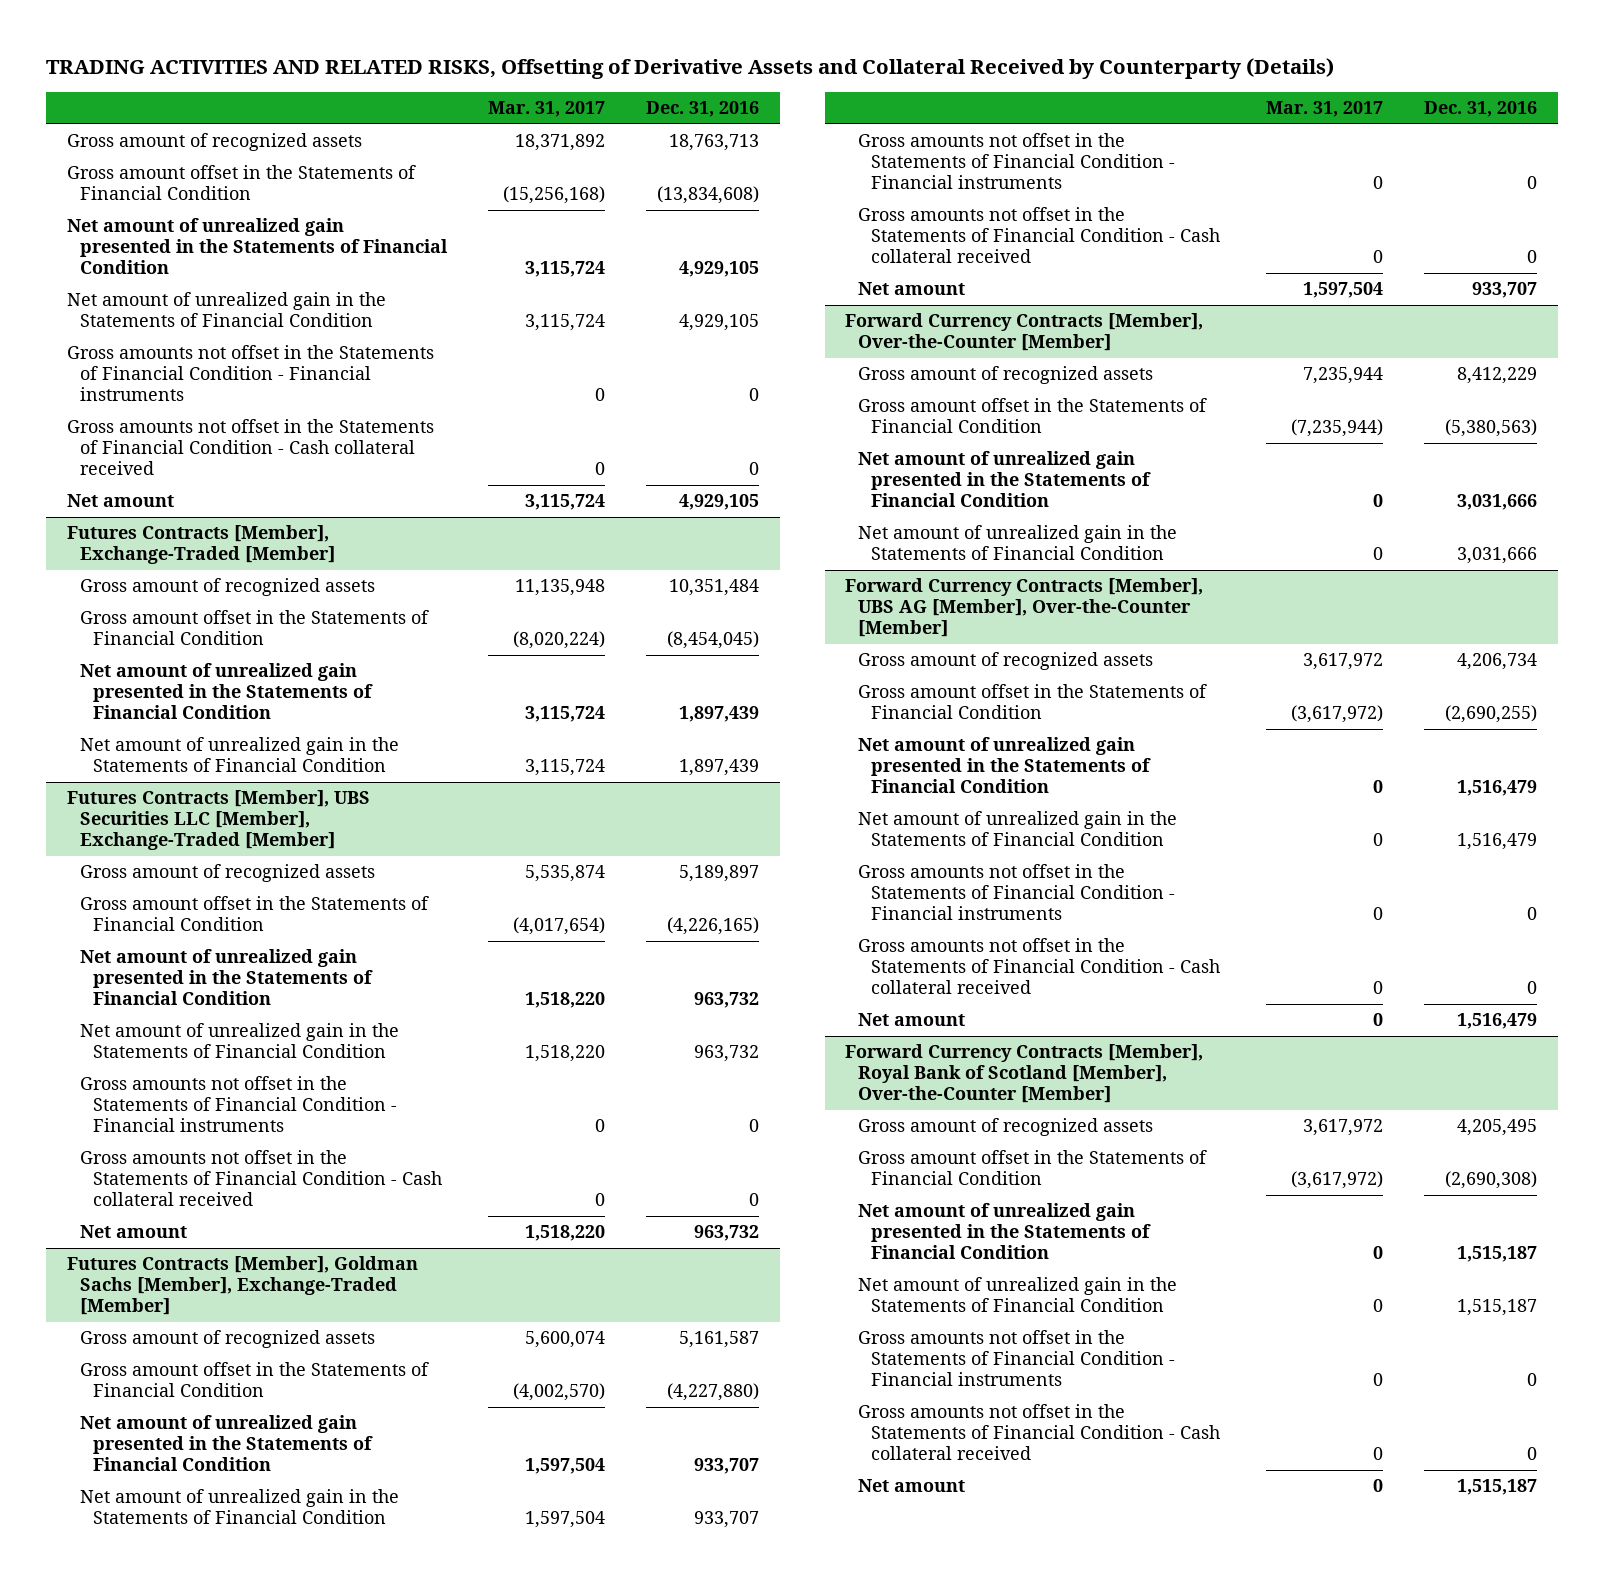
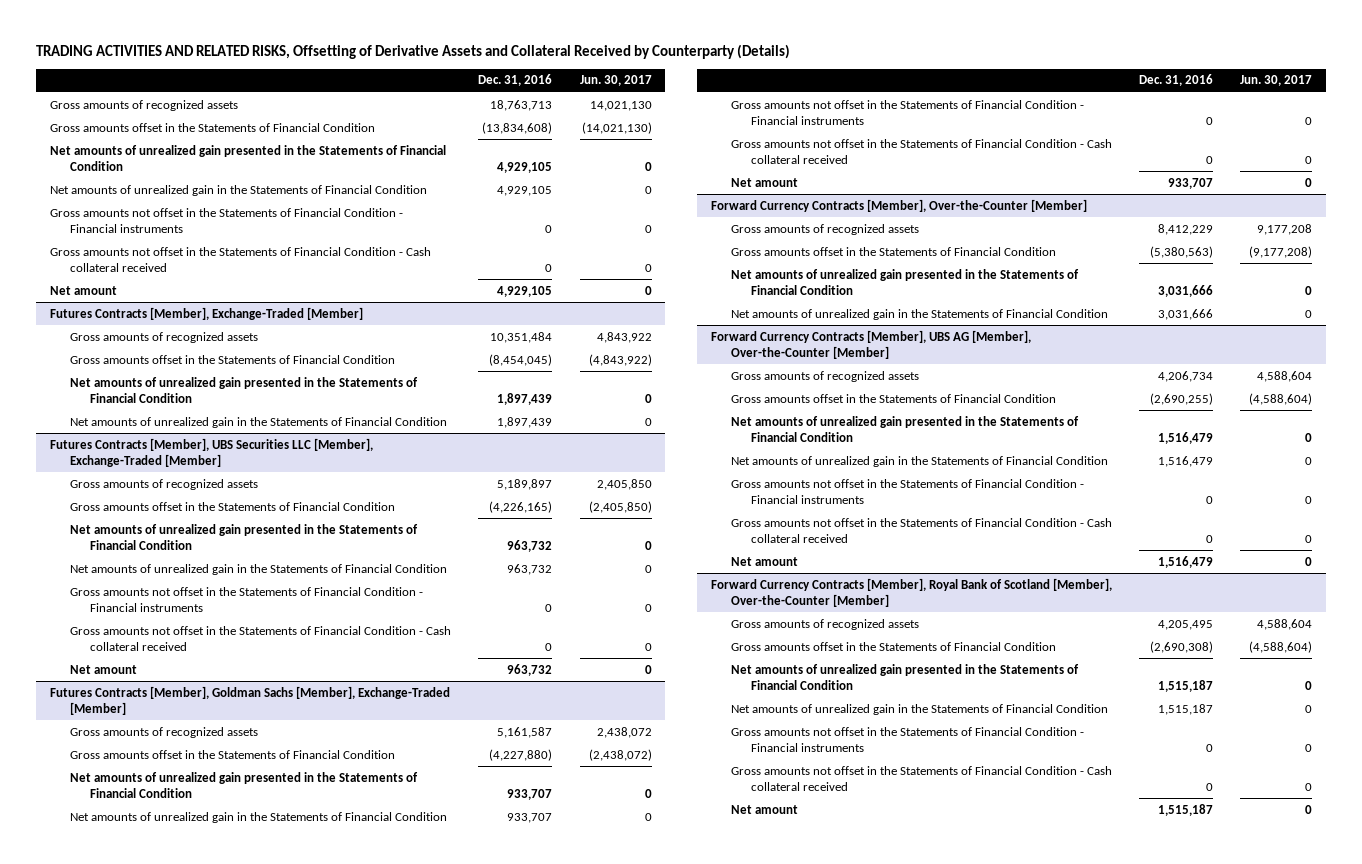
[488,101,606,118] Mar. 31, 2017 -> none
none -> [579,75,652,87] Jun. 30, 2017
[67,133,363,152] Gross amount of recognized assets -> [49,99,238,111] Gross amounts of recognized assets
[67,165,417,201] Gross amount offset in the Statements of Financial Condition -> [49,122,375,132] Gross amounts offset in the Statements of Financial Condition
[67,218,448,275] Net amount of unrealized gain presented in the Statements of Financial Condition -> [49,144,446,171] Net amounts of unrealized gain presented in the Statements of Financial Condition
[67,292,387,328] Net amount of unrealized gain in the Statements of Financial Condition -> [49,184,427,196] Net amounts of unrealized gain in the Statements of Financial Condition
[79,578,375,597] Gross amount of recognized assets -> [69,331,258,343] Gross amounts of recognized assets
[79,610,429,646] Gross amount offset in the Statements of Financial Condition -> [69,354,395,364] Gross amounts offset in the Statements of Financial Condition
[79,663,373,720] Net amount of unrealized gain presented in the Statements of Financial Condition -> [69,376,418,403] Net amounts of unrealized gain presented in the Statements of Financial Condition
[79,737,399,773] Net amount of unrealized gain in the Statements of Financial Condition -> [69,416,447,428] Net amounts of unrealized gain in the Statements of Financial Condition
[79,864,375,883] Gross amount of recognized assets -> [69,478,258,490] Gross amounts of recognized assets
[79,896,429,932] Gross amount offset in the Statements of Financial Condition -> [69,501,395,511] Gross amounts offset in the Statements of Financial Condition
[79,949,373,1006] Net amount of unrealized gain presented in the Statements of Financial Condition -> [69,523,418,550] Net amounts of unrealized gain presented in the Statements of Financial Condition
[79,1023,399,1059] Net amount of unrealized gain in the Statements of Financial Condition -> [69,563,447,575] Net amounts of unrealized gain in the Statements of Financial Condition
[79,1330,375,1349] Gross amount of recognized assets -> [69,726,258,738] Gross amounts of recognized assets
[79,1362,429,1398] Gross amount offset in the Statements of Financial Condition -> [69,749,395,759] Gross amounts offset in the Statements of Financial Condition
[79,1415,373,1472] Net amount of unrealized gain presented in the Statements of Financial Condition -> [69,771,418,798] Net amounts of unrealized gain presented in the Statements of Financial Condition
[79,1489,399,1525] Net amount of unrealized gain in the Statements of Financial Condition -> [69,811,447,823] Net amounts of unrealized gain in the Statements of Financial Condition
[858,366,1154,385] Gross amount of recognized assets -> [730,223,919,235] Gross amounts of recognized assets
[858,398,1208,434] Gross amount offset in the Statements of Financial Condition -> [730,246,1056,256] Gross amounts offset in the Statements of Financial Condition
[858,451,1151,508] Net amount of unrealized gain presented in the Statements of Financial Condition -> [730,268,1079,295] Net amounts of unrealized gain presented in the Statements of Financial Condition
[858,525,1178,561] Net amount of unrealized gain in the Statements of Financial Condition -> [730,308,1108,320] Net amounts of unrealized gain in the Statements of Financial Condition
[858,652,1154,671] Gross amount of recognized assets -> [730,370,919,382] Gross amounts of recognized assets
[858,684,1208,720] Gross amount offset in the Statements of Financial Condition -> [730,393,1056,403] Gross amounts offset in the Statements of Financial Condition
[858,737,1151,794] Net amount of unrealized gain presented in the Statements of Financial Condition -> [730,415,1079,442] Net amounts of unrealized gain presented in the Statements of Financial Condition
[858,811,1178,847] Net amount of unrealized gain in the Statements of Financial Condition -> [730,455,1108,467] Net amounts of unrealized gain in the Statements of Financial Condition
[858,1118,1154,1137] Gross amount of recognized assets -> [730,618,919,630] Gross amounts of recognized assets
[858,1150,1208,1186] Gross amount offset in the Statements of Financial Condition -> [730,641,1056,651] Gross amounts offset in the Statements of Financial Condition
[858,1203,1151,1260] Net amount of unrealized gain presented in the Statements of Financial Condition -> [730,663,1079,690] Net amounts of unrealized gain presented in the Statements of Financial Condition
[858,1277,1178,1313] Net amount of unrealized gain in the Statements of Financial Condition -> [730,703,1108,715] Net amounts of unrealized gain in the Statements of Financial Condition

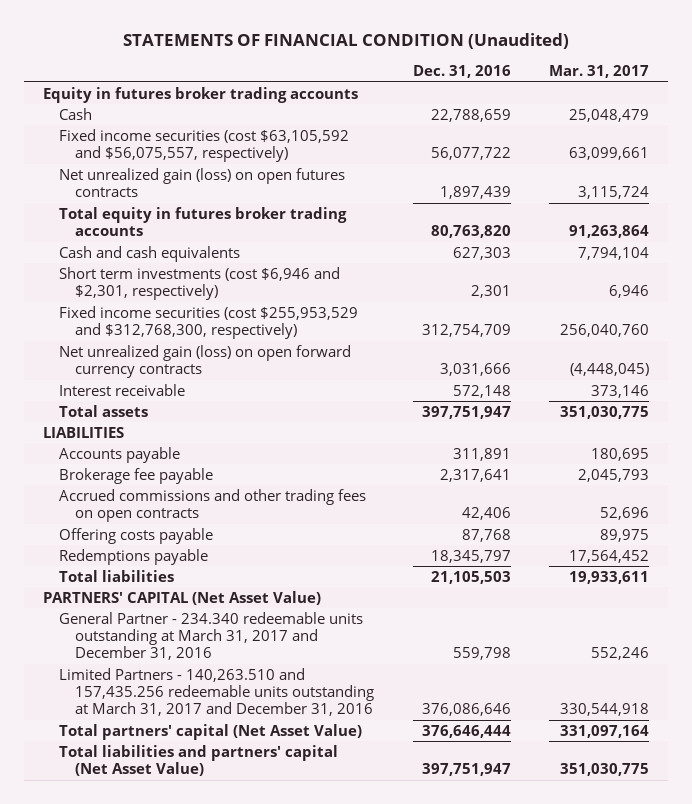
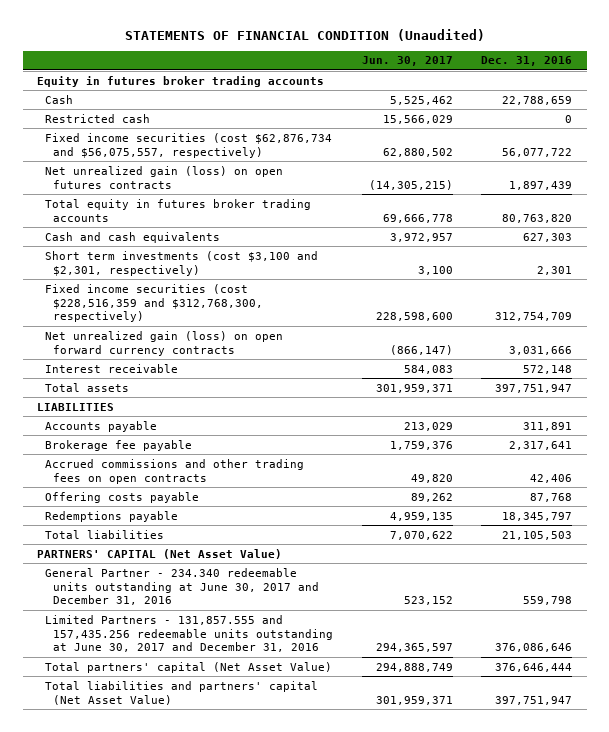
[549,65,650,79] Mar. 31, 2017 -> none
none -> [361,56,453,67] Jun. 30, 2017
none -> [45,113,151,123] Restricted cash
[58,128,349,163] Fixed income securities (cost $63,105,592 and $56,075,557, respectively) -> [45,132,333,158] Fixed income securities (cost $62,876,734 and $56,075,557, respectively)
[58,266,340,301] Short term investments (cost $6,946 and $2,301, respectively) -> [45,250,319,276] Short term investments (cost $3,100 and $2,301, respectively)
[58,305,358,340] Fixed income securities (cost $255,953,529 and $312,768,300, respectively) -> [45,283,264,323] Fixed income securities (cost $228,516,359 and $312,768,300, respectively)
[58,611,363,661] General Partner - 234.340 redeemable units outstanding at March 31, 2017 and December 31, 2016 -> [45,567,320,606] General Partner - 234.340 redeemable units outstanding at June 30, 2017 and December 31, 2016
[58,667,374,717] Limited Partners - 140,263.510 and 157,435.256 redeemable units outstanding at March 31, 2017 and December 31, 2016 -> [45,614,334,653] Limited Partners - 131,857.555 and 157,435.256 redeemable units outstanding at June 30, 2017 and December 31, 2016

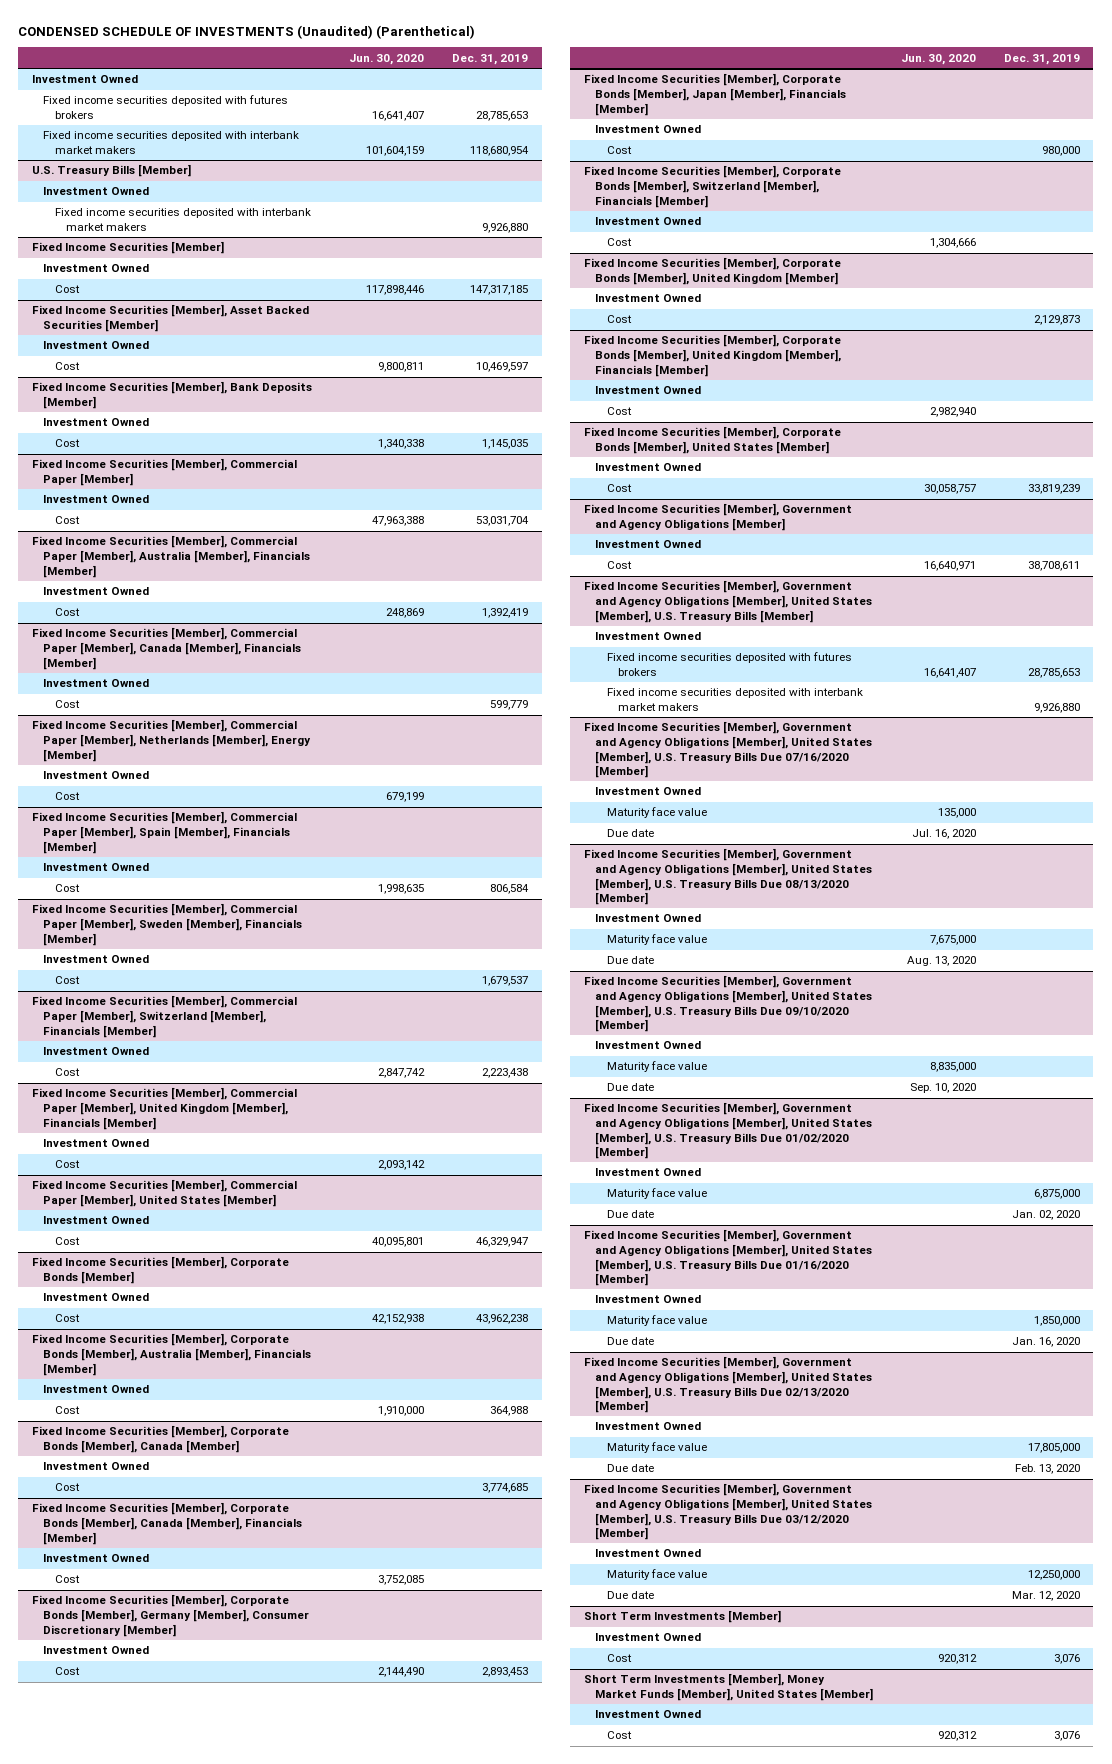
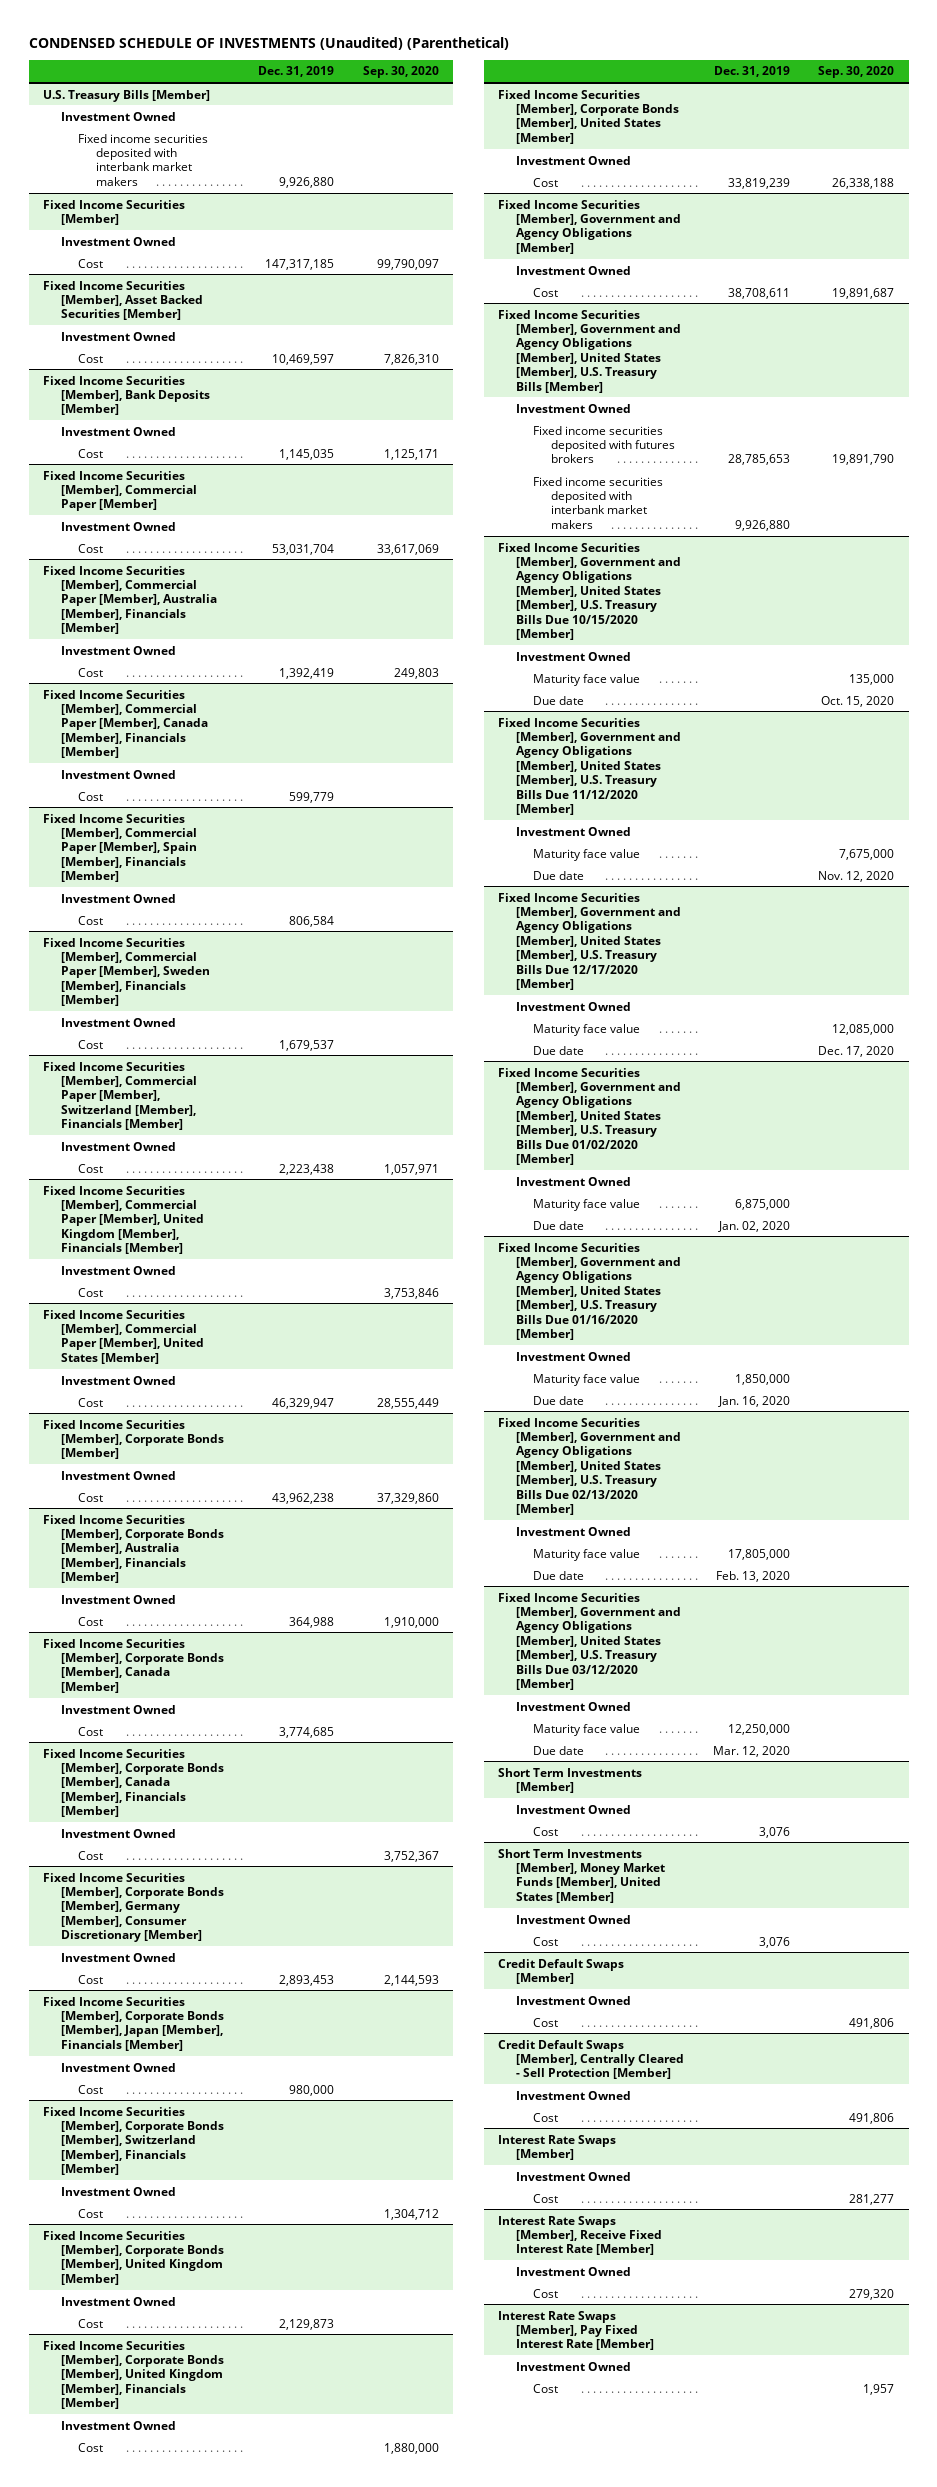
[349,53,425,65] Jun. 30, 2020 -> none
none -> [363,66,440,79] Sep. 30, 2020
[32,75,139,84] Investment Owned -> none
[43,95,289,119] Fixed income securities deposited with futures brokers -> none
[43,131,300,154] Fixed income securities deposited with interbank market makers -> none
[32,719,312,762] Fixed Income Securities [Member], Commercial Paper [Member], Netherlands [Member], Energy [Member] -> none
[43,771,150,780] Investment Owned -> none
[54,792,80,801] Cost -> none
[583,721,873,779] Fixed Income Securities [Member], Government and Agency Obligations [Member], United States [Member], U.S. Treasury Bills Due 07/16/2020 [Member] -> [498,542,681,640] Fixed Income Securities [Member], Government and Agency Obligations [Member], United States [Member], U.S. Treasury Bills Due 10/15/2020 [Member]
[583,848,873,906] Fixed Income Securities [Member], Government and Agency Obligations [Member], United States [Member], U.S. Treasury Bills Due 08/13/2020 [Member] -> [498,717,681,815] Fixed Income Securities [Member], Government and Agency Obligations [Member], United States [Member], U.S. Treasury Bills Due 11/12/2020 [Member]
[583,975,873,1033] Fixed Income Securities [Member], Government and Agency Obligations [Member], United States [Member], U.S. Treasury Bills Due 09/10/2020 [Member] -> [498,892,681,990] Fixed Income Securities [Member], Government and Agency Obligations [Member], United States [Member], U.S. Treasury Bills Due 12/17/2020 [Member]
none -> [498,1958,625,1984] Credit Default Swaps [Member]
none -> [515,1995,631,2005] Investment Owned
none -> [533,2017,559,2027] Cost
none -> [498,2039,684,2080] Credit Default Swaps [Member], Centrally Cleared - Sell Protection [Member]
none -> [515,2090,631,2100] Investment Owned
none -> [533,2112,559,2122] Cost
none -> [498,2134,617,2160] Interest Rate Swaps [Member]
none -> [515,2171,631,2181] Investment Owned
none -> [533,2193,559,2203] Cost
none -> [498,2215,662,2256] Interest Rate Swaps [Member], Receive Fixed Interest Rate [Member]
none -> [515,2266,631,2276] Investment Owned
none -> [533,2288,559,2298] Cost
none -> [498,2310,654,2351] Interest Rate Swaps [Member], Pay Fixed Interest Rate [Member]
none -> [515,2361,631,2371] Investment Owned
none -> [533,2383,559,2393] Cost

